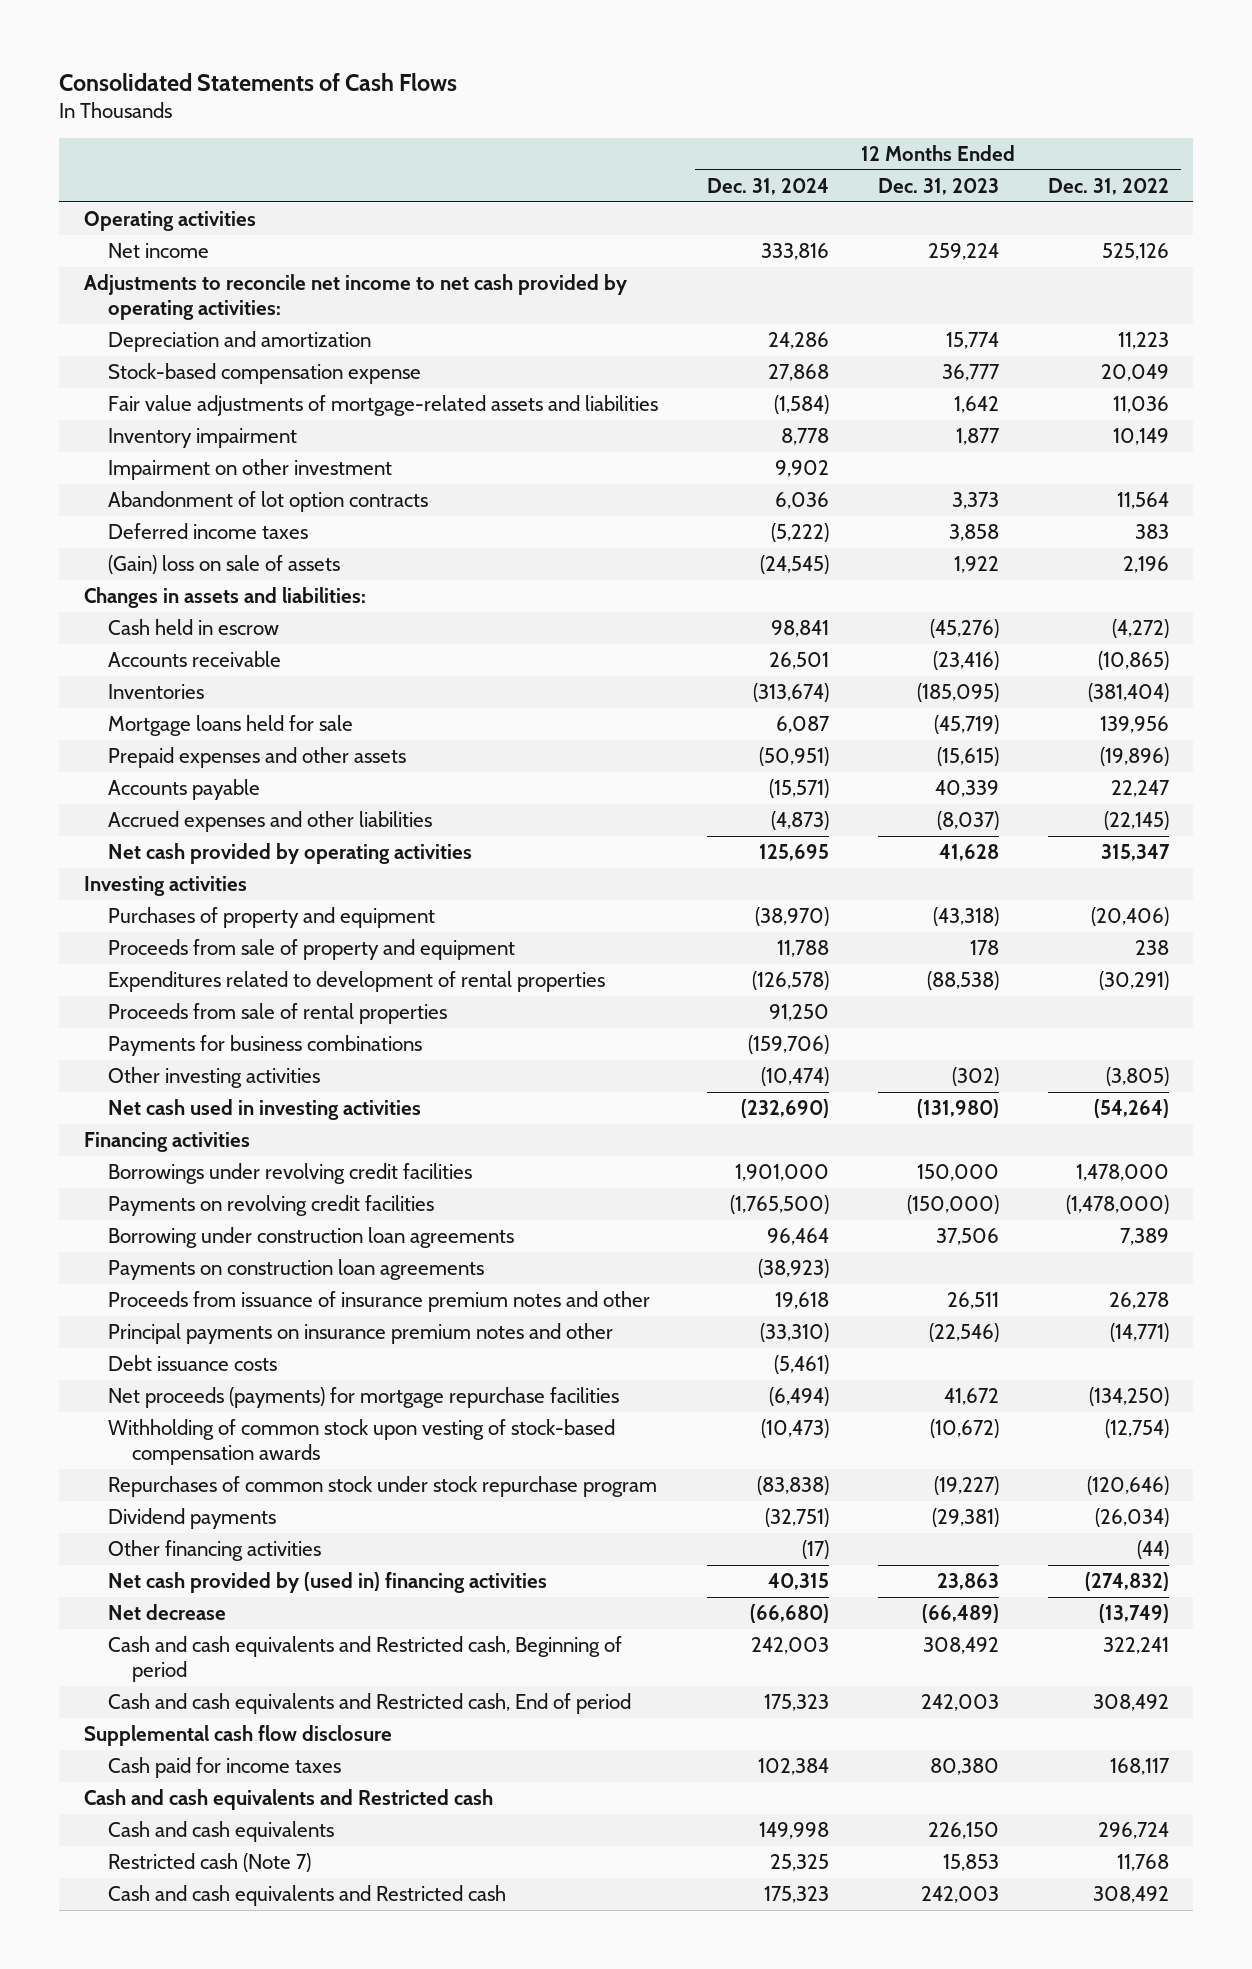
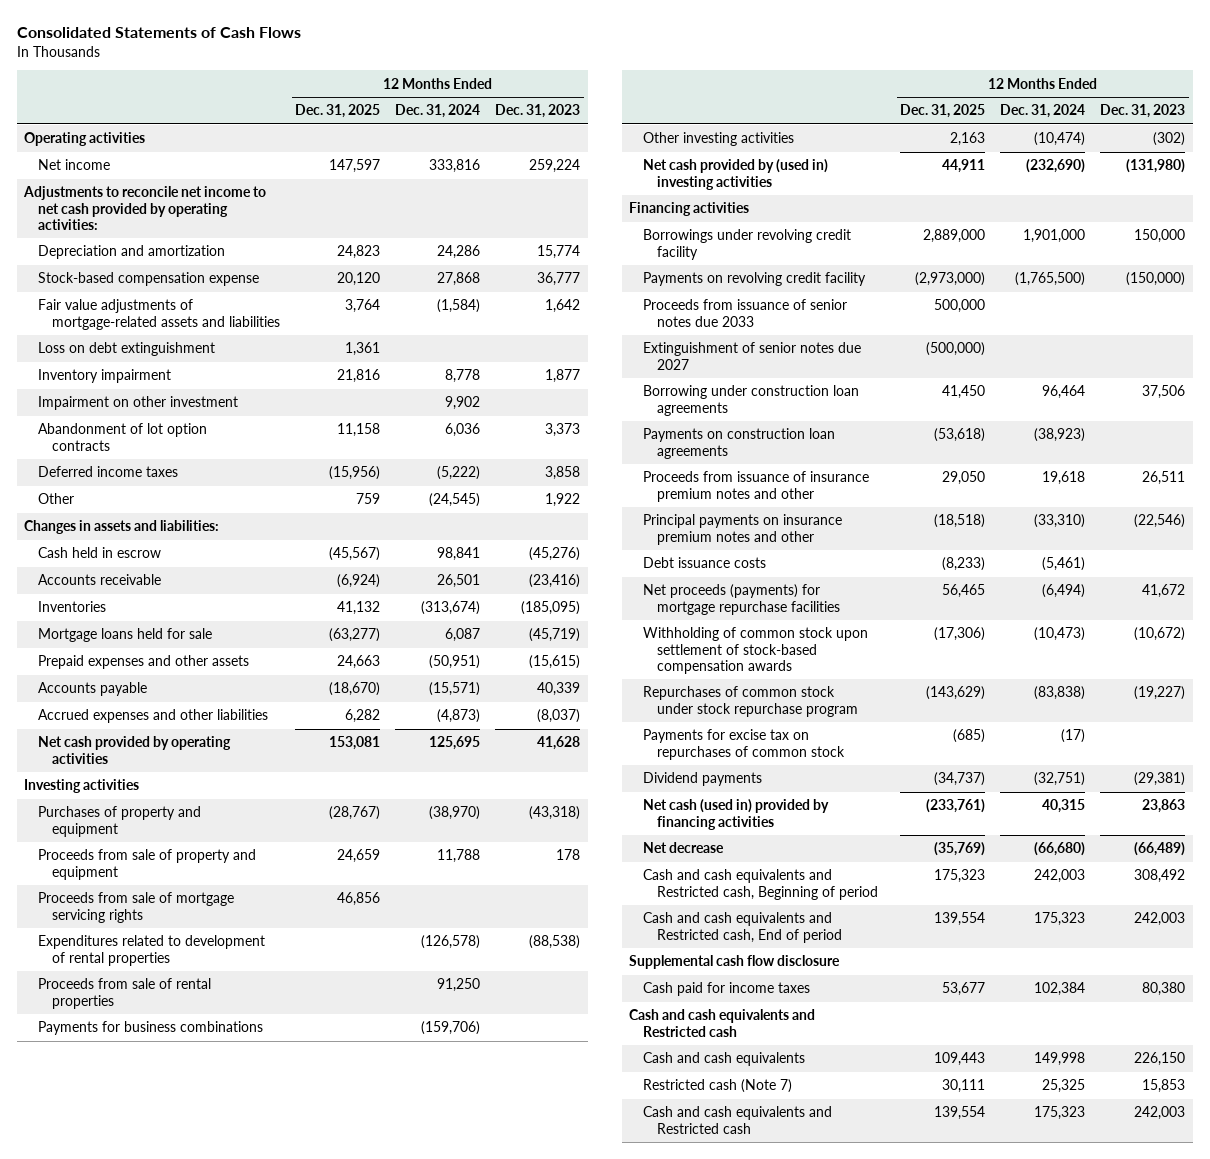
[1047,177,1169,195] Dec. 31, 2022 -> none
none -> [295,104,381,119] Dec. 31, 2025
none -> [38,342,216,357] Loss on debt extinguishment
[107,554,340,574] (Gain) loss on sale of assets -> [38,493,75,505] Other
none -> [38,892,235,923] Proceeds from sale of mortgage servicing rights
[107,1098,421,1120] Net cash used in investing activities -> [643,159,829,190] Net cash provided by (used in) investing activities
[107,1162,472,1184] Borrowings under revolving credit facilities -> [643,229,852,260] Borrowings under revolving credit facility
[107,1194,434,1216] Payments on revolving credit facilities -> [643,272,867,287] Payments on revolving credit facility
none -> [643,299,848,327] Proceeds from issuance of senior notes due 2033
none -> [643,342,862,370] Extinguishment of senior notes due 2027
[107,1418,615,1466] Withholding of common stock upon vesting of stock-based compensation awards -> [643,627,869,674] Withholding of common stock upon settlement of stock-based compensation awards
none -> [643,729,846,760] Payments for excise tax on repurchases of common stock
[107,1539,321,1561] Other financing activities -> none
[107,1571,547,1593] Net cash provided by (used in) financing activities -> [643,799,830,830] Net cash (used in) provided by financing activities

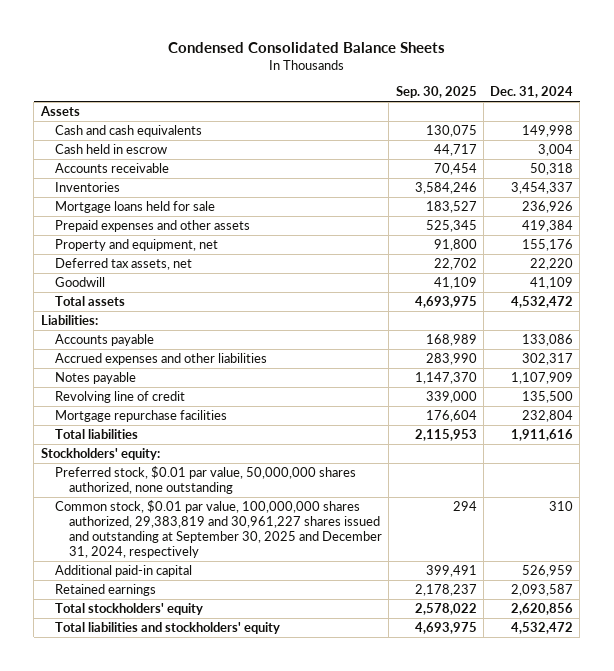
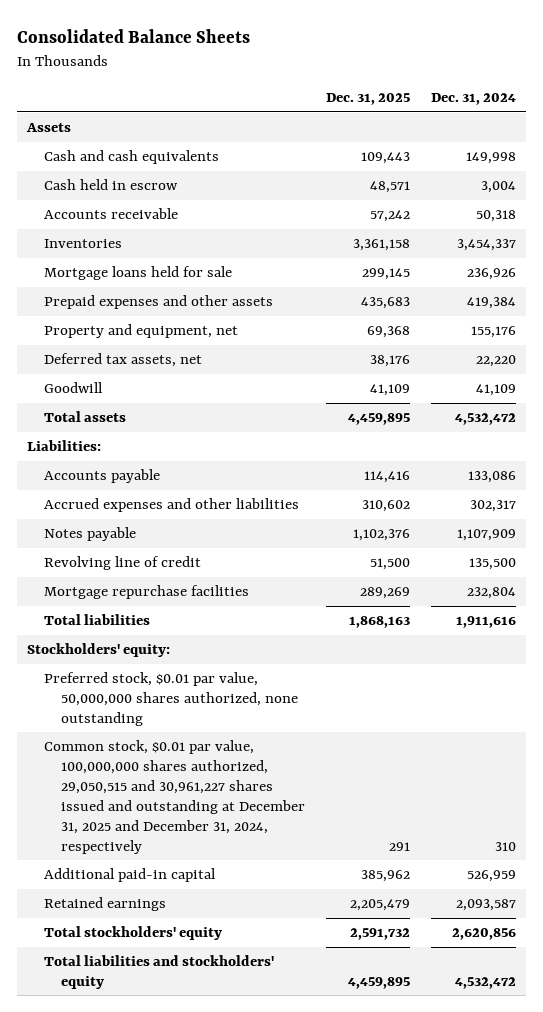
[167,42,445,54] Condensed Consolidated Balance Sheets -> [16,28,250,43] Consolidated Balance Sheets
[395,86,477,99] Sep. 30, 2025 -> none
none -> [325,93,410,106] Dec. 31, 2025
[54,499,383,558] Common stock, $0.01 par value, 100,000,000 shares authorized, 29,383,819 and 30,961,227 shares issued and outstanding at September 30, 2025 and December 31, 2024, respectively -> [43,740,305,854] Common stock, $0.01 par value, 100,000,000 shares authorized, 29,050,515 and 30,961,227 shares issued and outstanding at December 31, 2025 and December 31, 2024, respectively

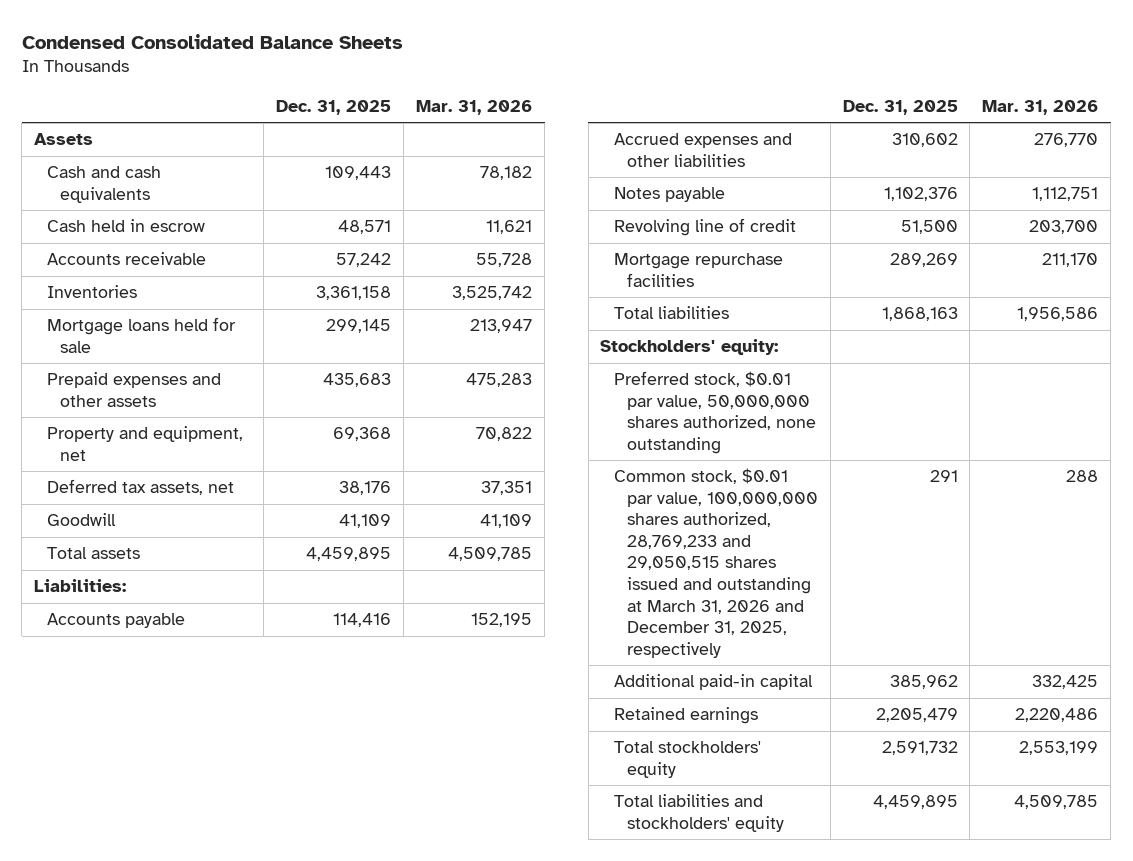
[16,28,250,43] Consolidated Balance Sheets -> [21,33,403,49] Condensed Consolidated Balance Sheets
[430,93,516,106] Dec. 31, 2024 -> none
none -> [416,99,533,115] Mar. 31, 2026
[43,740,305,854] Common stock, $0.01 par value, 100,000,000 shares authorized, 29,050,515 and 30,961,227 shares issued and outstanding at December 31, 2025 and December 31, 2024, respectively -> [613,468,818,658] Common stock, $0.01 par value, 100,000,000 shares authorized, 28,769,233 and 29,050,515 shares issued and outstanding at March 31, 2026 and December 31, 2025, respectively

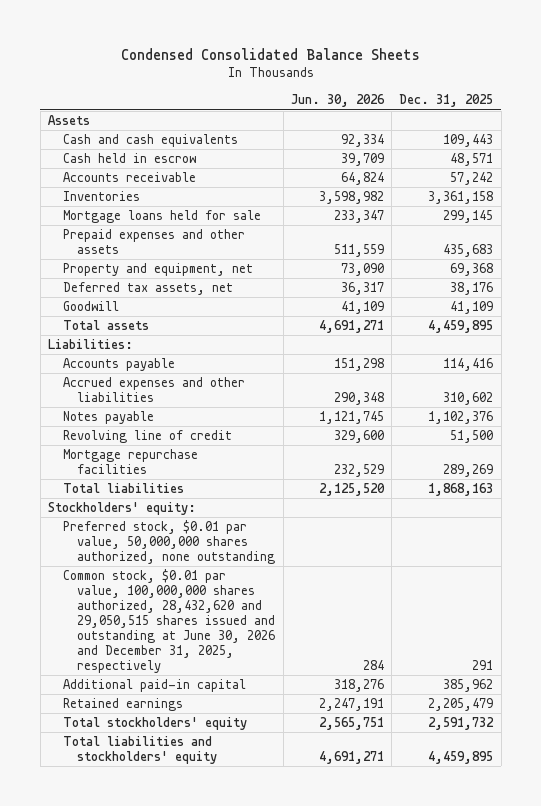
[416,99,533,115] Mar. 31, 2026 -> none
none -> [290,94,385,108] Jun. 30, 2026
[613,468,818,658] Common stock, $0.01 par value, 100,000,000 shares authorized, 28,769,233 and 29,050,515 shares issued and outstanding at March 31, 2026 and December 31, 2025, respectively -> [62,569,276,673] Common stock, $0.01 par value, 100,000,000 shares authorized, 28,432,620 and 29,050,515 shares issued and outstanding at June 30, 2026 and December 31, 2025, respectively

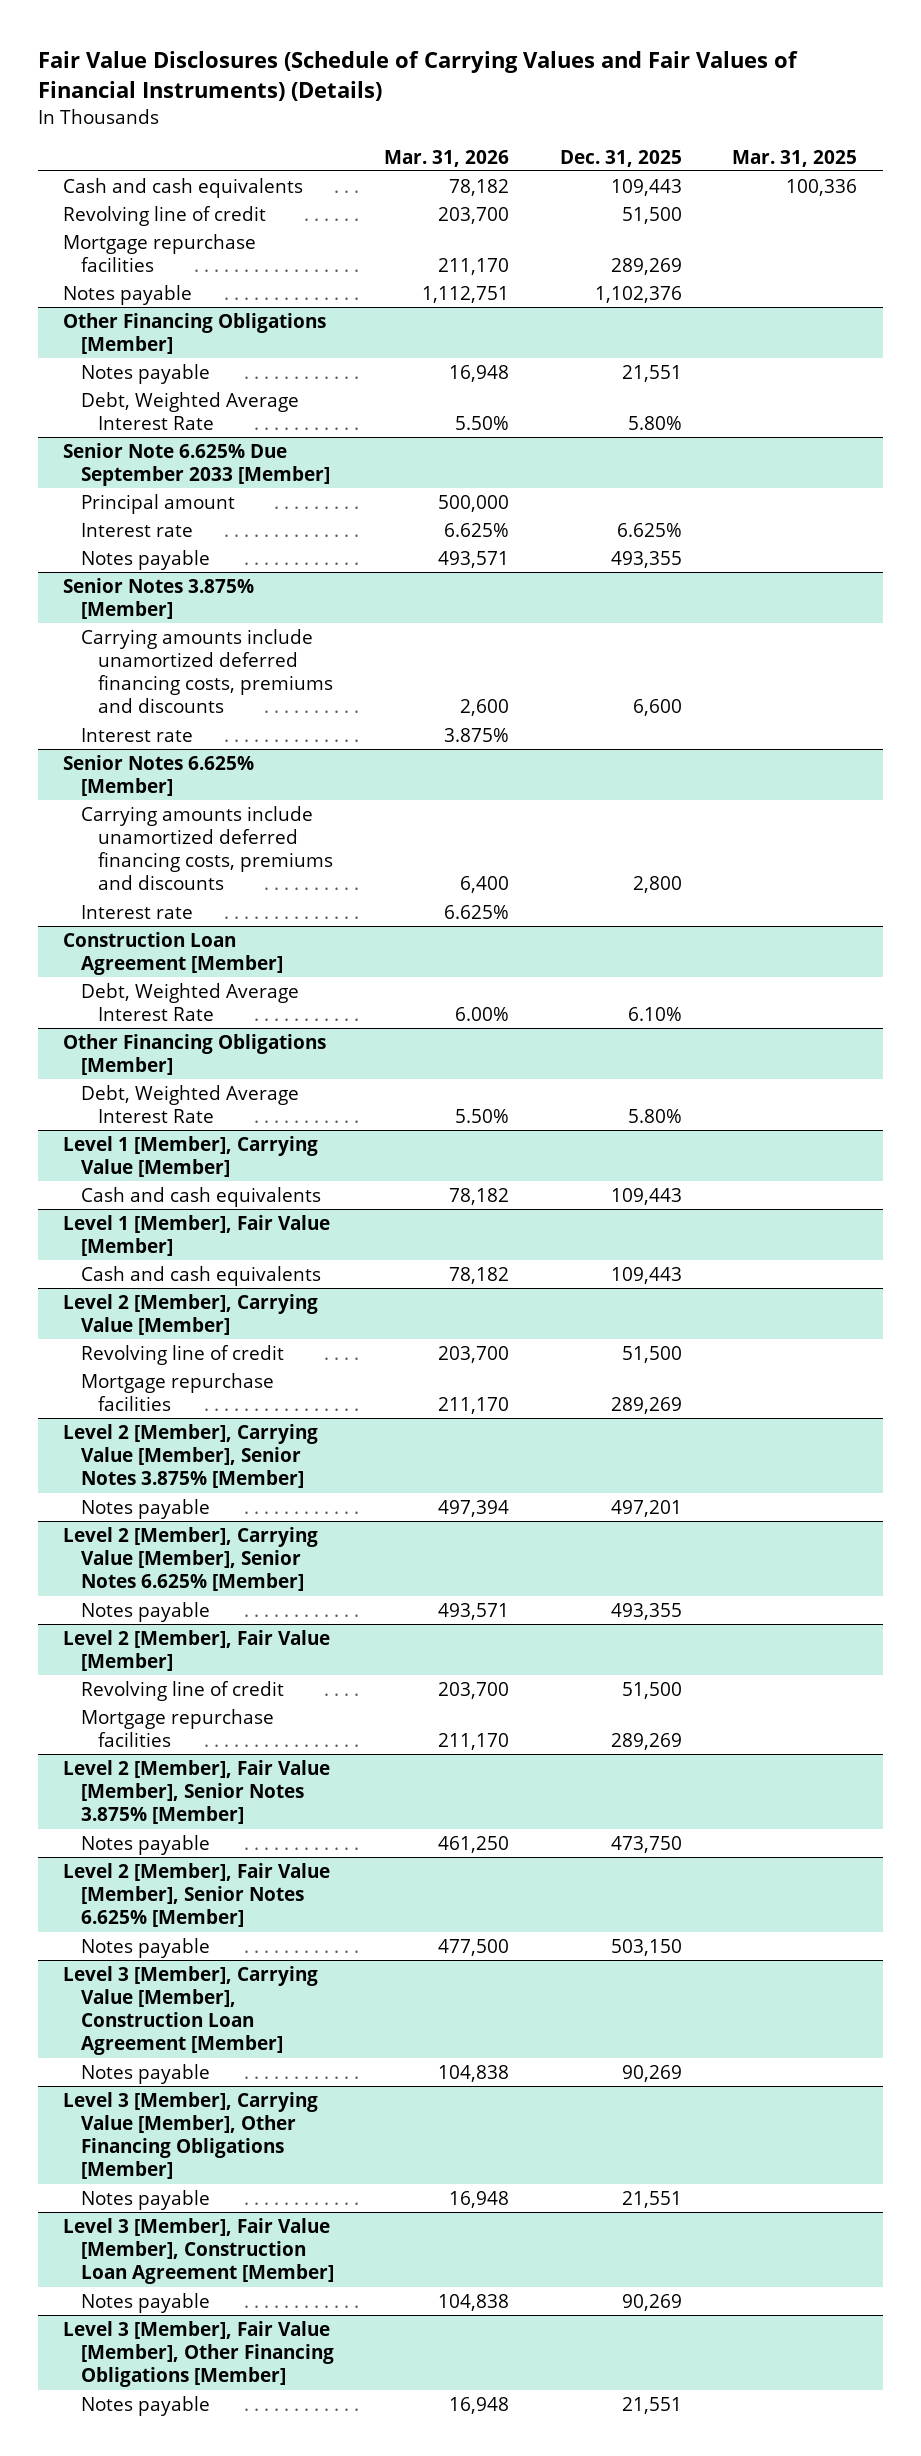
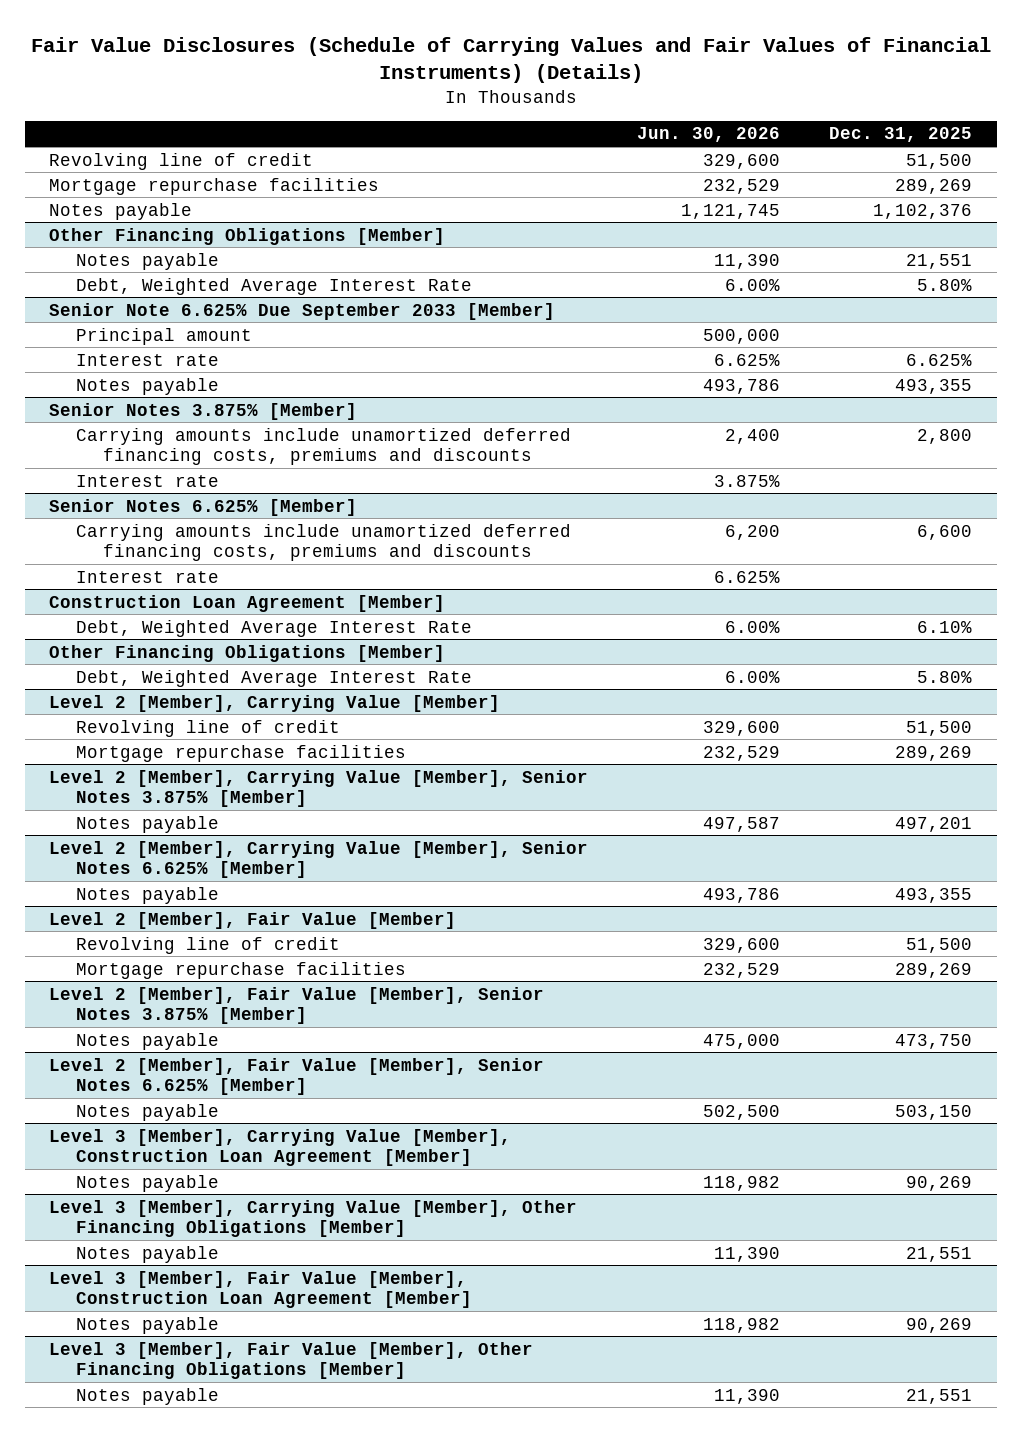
[384,149,510,167] Mar. 31, 2026 -> none
[732,149,858,167] Mar. 31, 2025 -> none
none -> [637,127,781,143] Jun. 30, 2026
[63,177,304,198] Cash and cash equivalents -> none
[632,699,682,717] 6,600 -> [917,428,973,444] 2,800
[632,876,682,894] 2,800 -> [917,524,973,540] 6,600
[63,1135,319,1178] Level 1 [Member], Carrying Value [Member] -> none
[80,1186,321,1207] Cash and cash equivalents -> none
[63,1214,331,1257] Level 1 [Member], Fair Value [Member] -> none
[80,1265,321,1286] Cash and cash equivalents -> none

